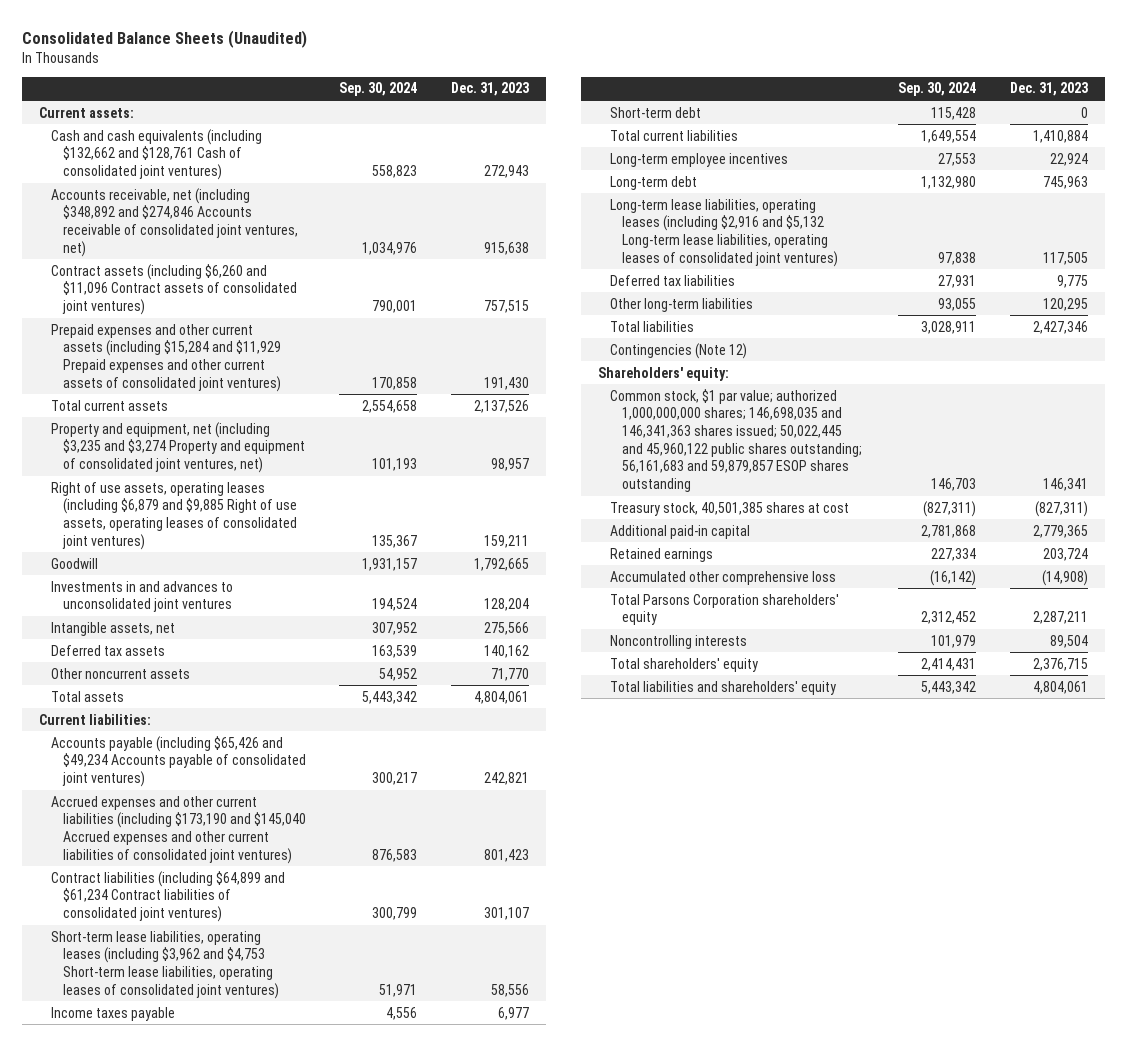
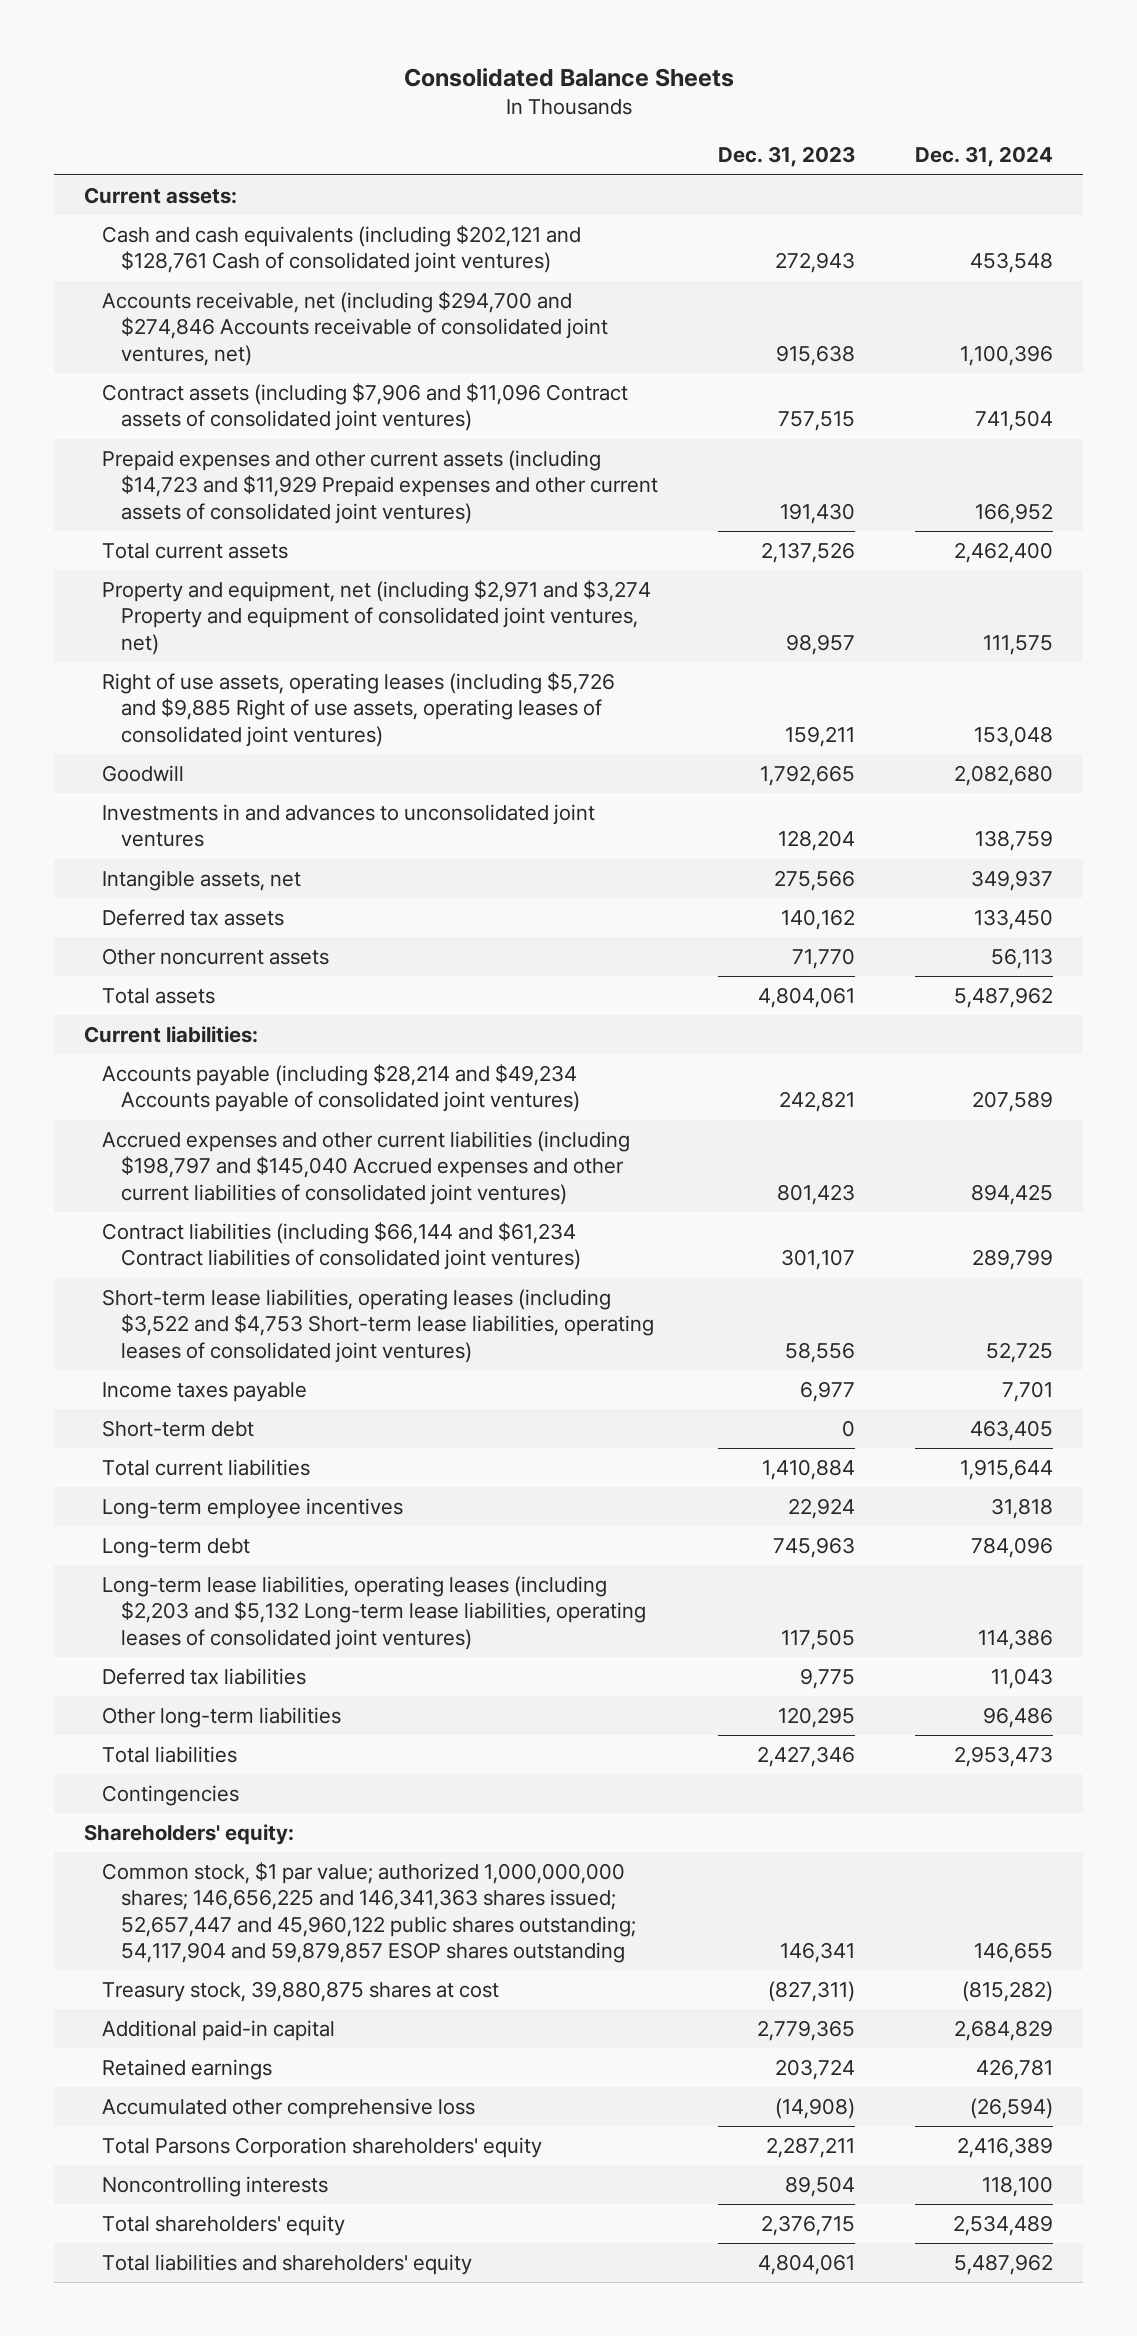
[21,29,307,48] Consolidated Balance Sheets (Unaudited) -> [403,68,734,88] Consolidated Balance Sheets
[339,82,418,97] Sep. 30, 2024 -> none
none -> [915,146,1054,168] Dec. 31, 2024
[50,128,262,180] Cash and cash equivalents (including $132,662 and $128,761 Cash of consolidated joint ventures) -> [102,225,582,274] Cash and cash equivalents (including $202,121 and $128,761 Cash of consolidated joint ventures)
[50,187,298,257] Accounts receivable, net (including $348,892 and $274,846 Accounts receivable of consolidated joint ventures, net) -> [102,291,608,366] Accounts receivable, net (including $294,700 and $274,846 Accounts receivable of consolidated joint ventures, net)
[50,263,297,315] Contract assets (including $6,260 and $11,096 Contract assets of consolidated joint ventures) -> [102,383,629,432] Contract assets (including $7,906 and $11,096 Contract assets of consolidated joint ventures)
[50,323,281,392] Prepaid expenses and other current assets (including $15,284 and $11,929 Prepaid expenses and other current assets of consolidated joint ventures) -> [102,450,658,524] Prepaid expenses and other current assets (including $14,723 and $11,929 Prepaid expenses and other current assets of consolidated joint ventures)
[50,421,305,473] Property and equipment, net (including $3,235 and $3,274 Property and equipment of consolidated joint ventures, net) -> [102,580,652,655] Property and equipment, net (including $2,971 and $3,274 Property and equipment of consolidated joint ventures, net)
[50,481,297,550] Right of use assets, operating leases (including $6,879 and $9,885 Right of use assets, operating leases of consolidated joint ventures) -> [102,672,616,747] Right of use assets, operating leases (including $5,726 and $9,885 Right of use assets, operating leases of consolidated joint ventures)
[50,735,306,787] Accounts payable (including $65,426 and $49,234 Accounts payable of consolidated joint ventures) -> [102,1064,580,1113] Accounts payable (including $28,214 and $49,234 Accounts payable of consolidated joint ventures)
[50,795,306,864] Accrued expenses and other current liabilities (including $173,190 and $145,040 Accrued expenses and other current liabilities of consolidated joint ventures) -> [102,1131,631,1205] Accrued expenses and other current liabilities (including $198,797 and $145,040 Accrued expenses and other current liabilities of consolidated joint ventures)
[50,870,285,922] Contract liabilities (including $64,899 and $61,234 Contract liabilities of consolidated joint ventures) -> [102,1222,581,1271] Contract liabilities (including $66,144 and $61,234 Contract liabilities of consolidated joint ventures)
[50,930,279,999] Short-term lease liabilities, operating leases (including $3,962 and $4,753 Short-term lease liabilities, operating leases of consolidated joint ventures) -> [102,1289,654,1363] Short-term lease liabilities, operating leases (including $3,522 and $4,753 Short-term lease liabilities, operating leases of consolidated joint ventures)
[609,198,838,267] Long-term lease liabilities, operating leases (including $2,916 and $5,132 Long-term lease liabilities, operating leases of consolidated joint ventures) -> [102,1576,646,1650] Long-term lease liabilities, operating leases (including $2,203 and $5,132 Long-term lease liabilities, operating leases of consolidated joint ventures)
[609,342,747,359] Contingencies (Note 12) -> [102,1785,240,1807] Contingencies
[609,388,862,493] Common stock, $1 par value; authorized 1,000,000,000 shares; 146,698,035 and 146,341,363 shares issued; 50,022,445 and 45,960,122 public shares outstanding; 56,161,683 and 59,879,857 ESOP shares outstanding -> [102,1862,636,1964] Common stock, $1 par value; authorized 1,000,000,000 shares; 146,656,225 and 146,341,363 shares issued; 52,657,447 and 45,960,122 public shares outstanding; 54,117,904 and 59,879,857 ESOP shares outstanding
[609,501,849,516] Treasury stock, 40,501,385 shares at cost -> [102,1981,500,2003] Treasury stock, 39,880,875 shares at cost

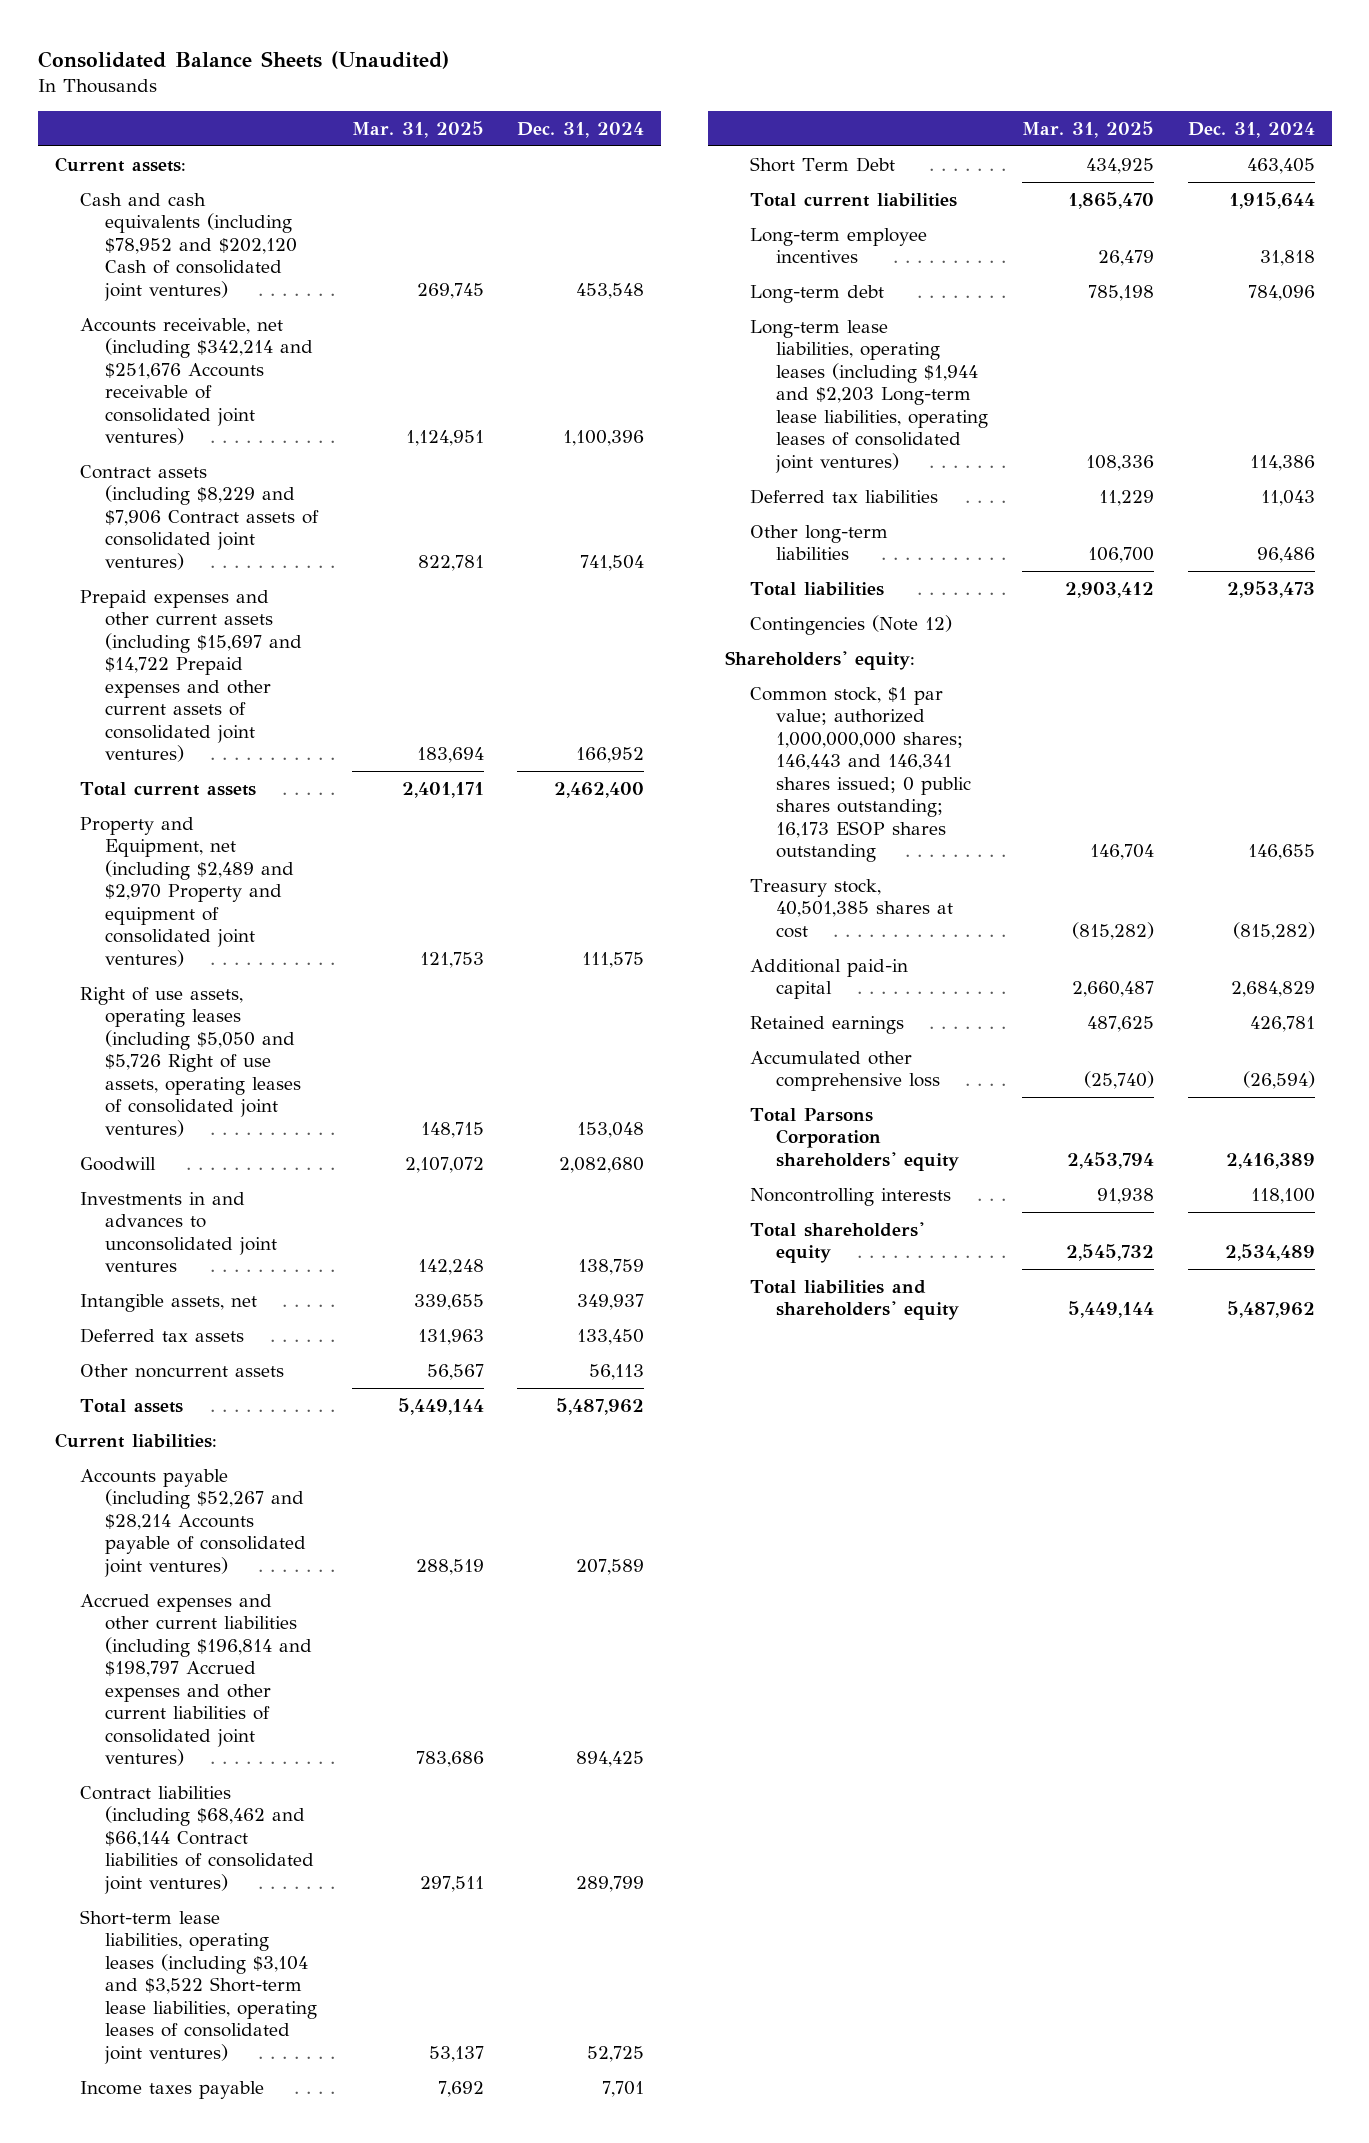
[403,68,734,88] Consolidated Balance Sheets -> [37,50,449,69] Consolidated Balance Sheets (Unaudited)
[718,146,856,168] Dec. 31, 2023 -> none
none -> [351,121,484,139] Mar. 31, 2025
[102,225,582,274] Cash and cash equivalents (including $202,121 and $128,761 Cash of consolidated joint ventures) -> [79,192,298,301] Cash and cash equivalents (including $78,952 and $202,120 Cash of consolidated joint ventures)
[102,291,608,366] Accounts receivable, net (including $294,700 and $274,846 Accounts receivable of consolidated joint ventures, net) -> [79,317,314,446] Accounts receivable, net (including $342,214 and $251,676 Accounts receivable of consolidated joint ventures)
[102,383,629,432] Contract assets (including $7,906 and $11,096 Contract assets of consolidated joint ventures) -> [79,464,320,570] Contract assets (including $8,229 and $7,906 Contract assets of consolidated joint ventures)
[102,450,658,524] Prepaid expenses and other current assets (including $14,723 and $11,929 Prepaid expenses and other current assets of consolidated joint ventures) -> [79,589,303,763] Prepaid expenses and other current assets (including $15,697 and $14,722 Prepaid expenses and other current assets of consolidated joint ventures)
[102,580,652,655] Property and equipment, net (including $2,971 and $3,274 Property and equipment of consolidated joint ventures, net) -> [79,816,295,967] Property and Equipment, net (including $2,489 and $2,970 Property and equipment of consolidated joint ventures)
[102,672,616,747] Right of use assets, operating leases (including $5,726 and $9,885 Right of use assets, operating leases of consolidated joint ventures) -> [79,986,302,1137] Right of use assets, operating leases (including $5,050 and $5,726 Right of use assets, operating leases of consolidated joint ventures)
[102,1064,580,1113] Accounts payable (including $28,214 and $49,234 Accounts payable of consolidated joint ventures) -> [79,1468,307,1577] Accounts payable (including $52,267 and $28,214 Accounts payable of consolidated joint ventures)
[102,1131,631,1205] Accrued expenses and other current liabilities (including $198,797 and $145,040 Accrued expenses and other current liabilities of consolidated joint ventures) -> [79,1593,313,1767] Accrued expenses and other current liabilities (including $196,814 and $198,797 Accrued expenses and other current liabilities of consolidated joint ventures)
[102,1222,581,1271] Contract liabilities (including $66,144 and $61,234 Contract liabilities of consolidated joint ventures) -> [79,1785,315,1894] Contract liabilities (including $68,462 and $66,144 Contract liabilities of consolidated joint ventures)
[102,1289,654,1363] Short-term lease liabilities, operating leases (including $3,522 and $4,753 Short-term lease liabilities, operating leases of consolidated joint ventures) -> [79,1909,318,2064] Short-term lease liabilities, operating leases (including $3,104 and $3,522 Short-term lease liabilities, operating leases of consolidated joint ventures)
[102,1420,255,1438] Short-term debt -> [750,156,896,172] Short Term Debt
[102,1576,646,1650] Long-term lease liabilities, operating leases (including $2,203 and $5,132 Long-term lease liabilities, operating leases of consolidated joint ventures) -> [750,319,988,473] Long-term lease liabilities, operating leases (including $1,944 and $2,203 Long-term lease liabilities, operating leases of consolidated joint ventures)
[102,1785,240,1807] Contingencies -> [750,614,953,635] Contingencies (Note 12)
[102,1862,636,1964] Common stock, $1 par value; authorized 1,000,000,000 shares; 146,656,225 and 146,341,363 shares issued; 52,657,447 and 45,960,122 public shares outstanding; 54,117,904 and 59,879,857 ESOP shares outstanding -> [750,686,971,863] Common stock, $1 par value; authorized 1,000,000,000 shares; 146,443 and 146,341 shares issued; 0 public shares outstanding; 16,173 ESOP shares outstanding
[102,1981,500,2003] Treasury stock, 39,880,875 shares at cost -> [750,878,953,938] Treasury stock, 40,501,385 shares at cost

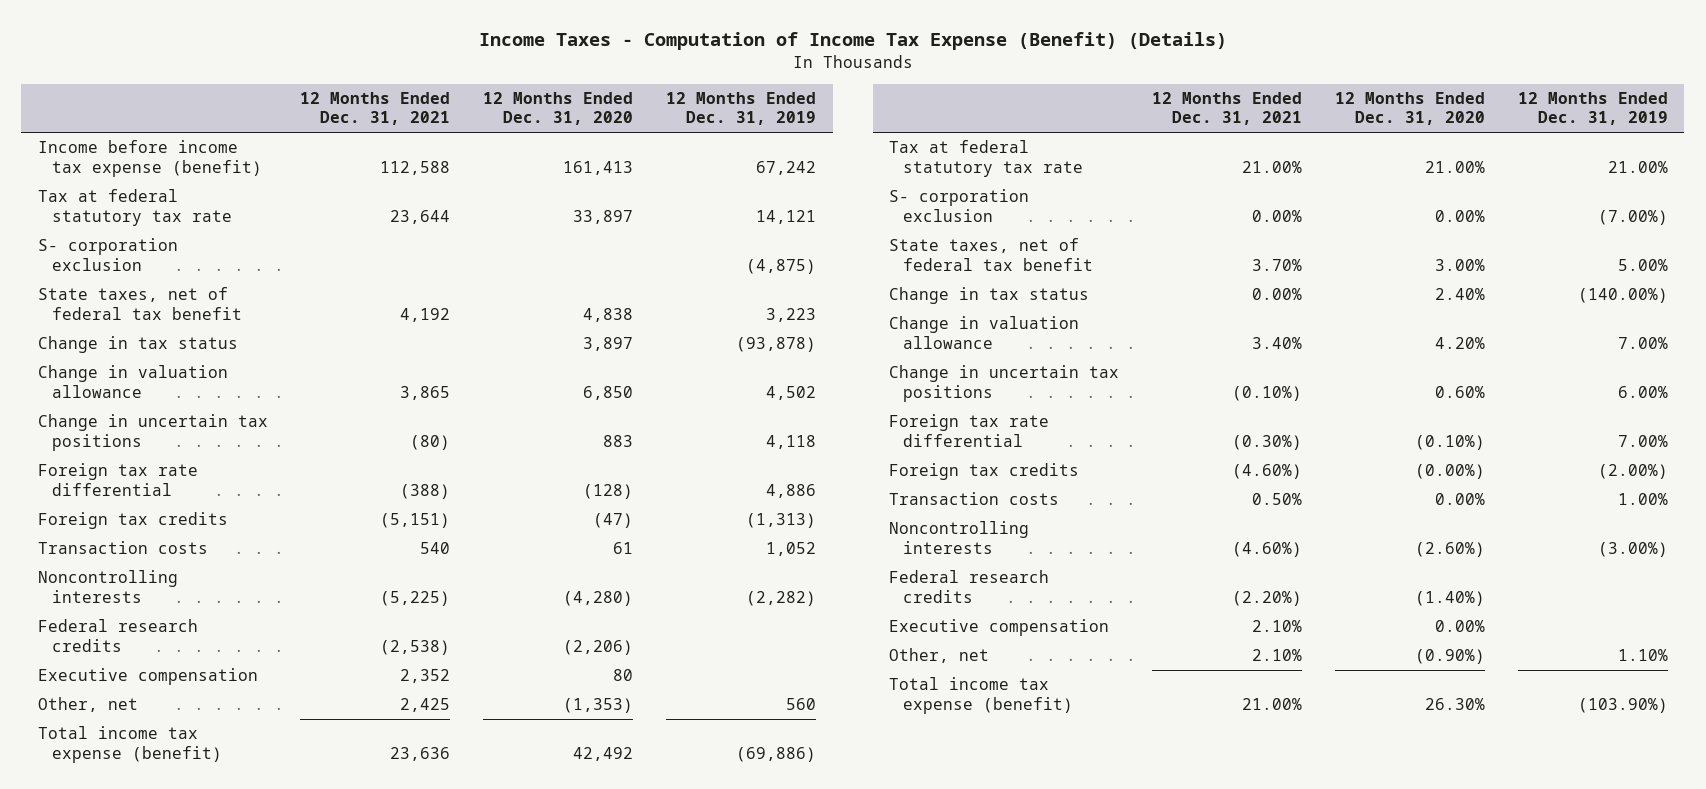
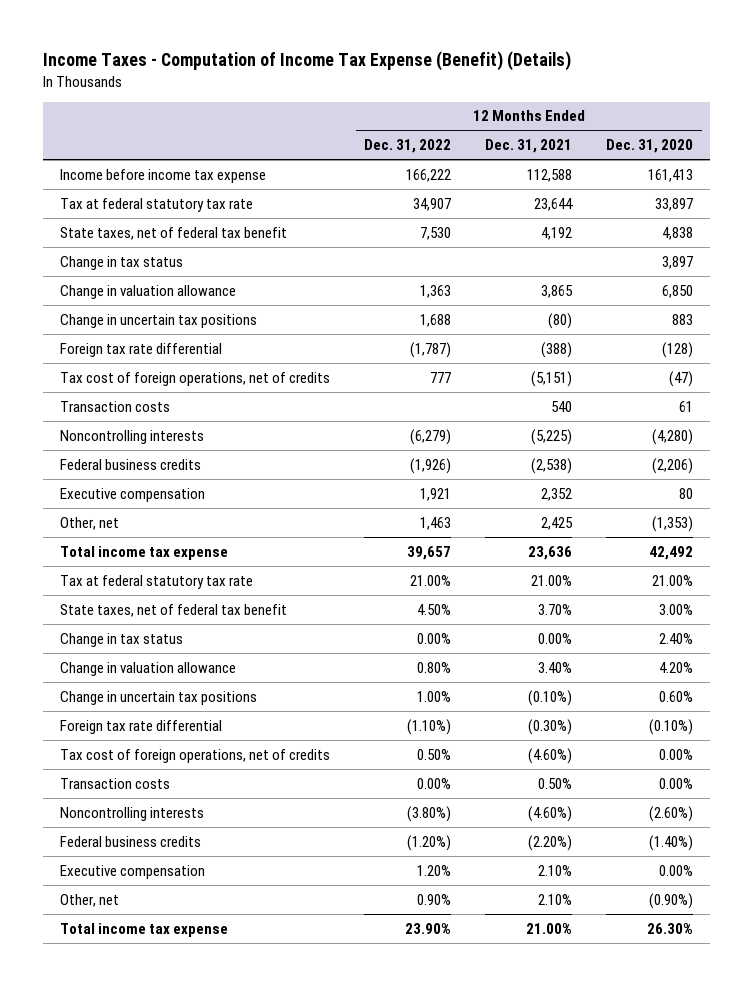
[666,91,817,126] 12 Months Ended Dec. 31, 2019 -> none
none -> [364,139,452,154] Dec. 31, 2022
[37,140,262,177] Income before income tax expense (benefit) -> [59,168,266,183] Income before income tax expense
[37,238,178,271] S- corporation exclusion -> none
[37,512,228,530] Foreign tax credits -> [59,371,330,386] Tax cost of foreign operations, net of credits
[37,619,198,652] Federal research credits -> [59,458,201,470] Federal business credits
[37,726,222,763] Total income tax expense (benefit) -> [59,545,228,560] Total income tax expense
[889,189,1030,222] S- corporation exclusion -> none
[889,463,1080,481] Foreign tax credits -> none
none -> [59,748,330,763] Tax cost of foreign operations, net of credits
[889,570,1050,603] Federal research credits -> [59,835,201,847] Federal business credits
[889,677,1074,714] Total income tax expense (benefit) -> [59,922,228,937] Total income tax expense

